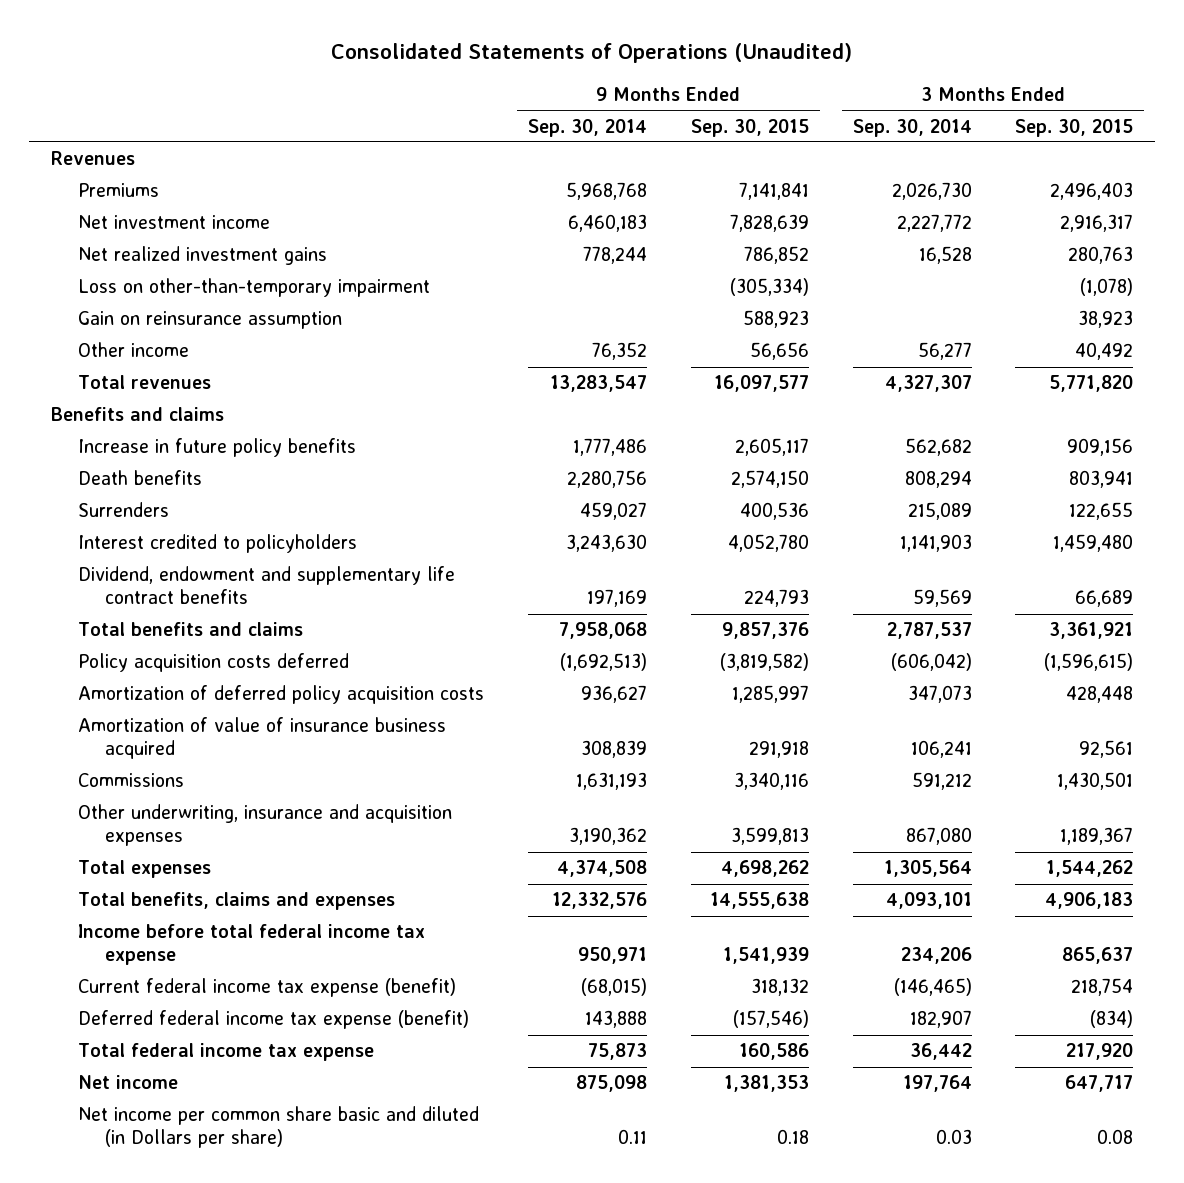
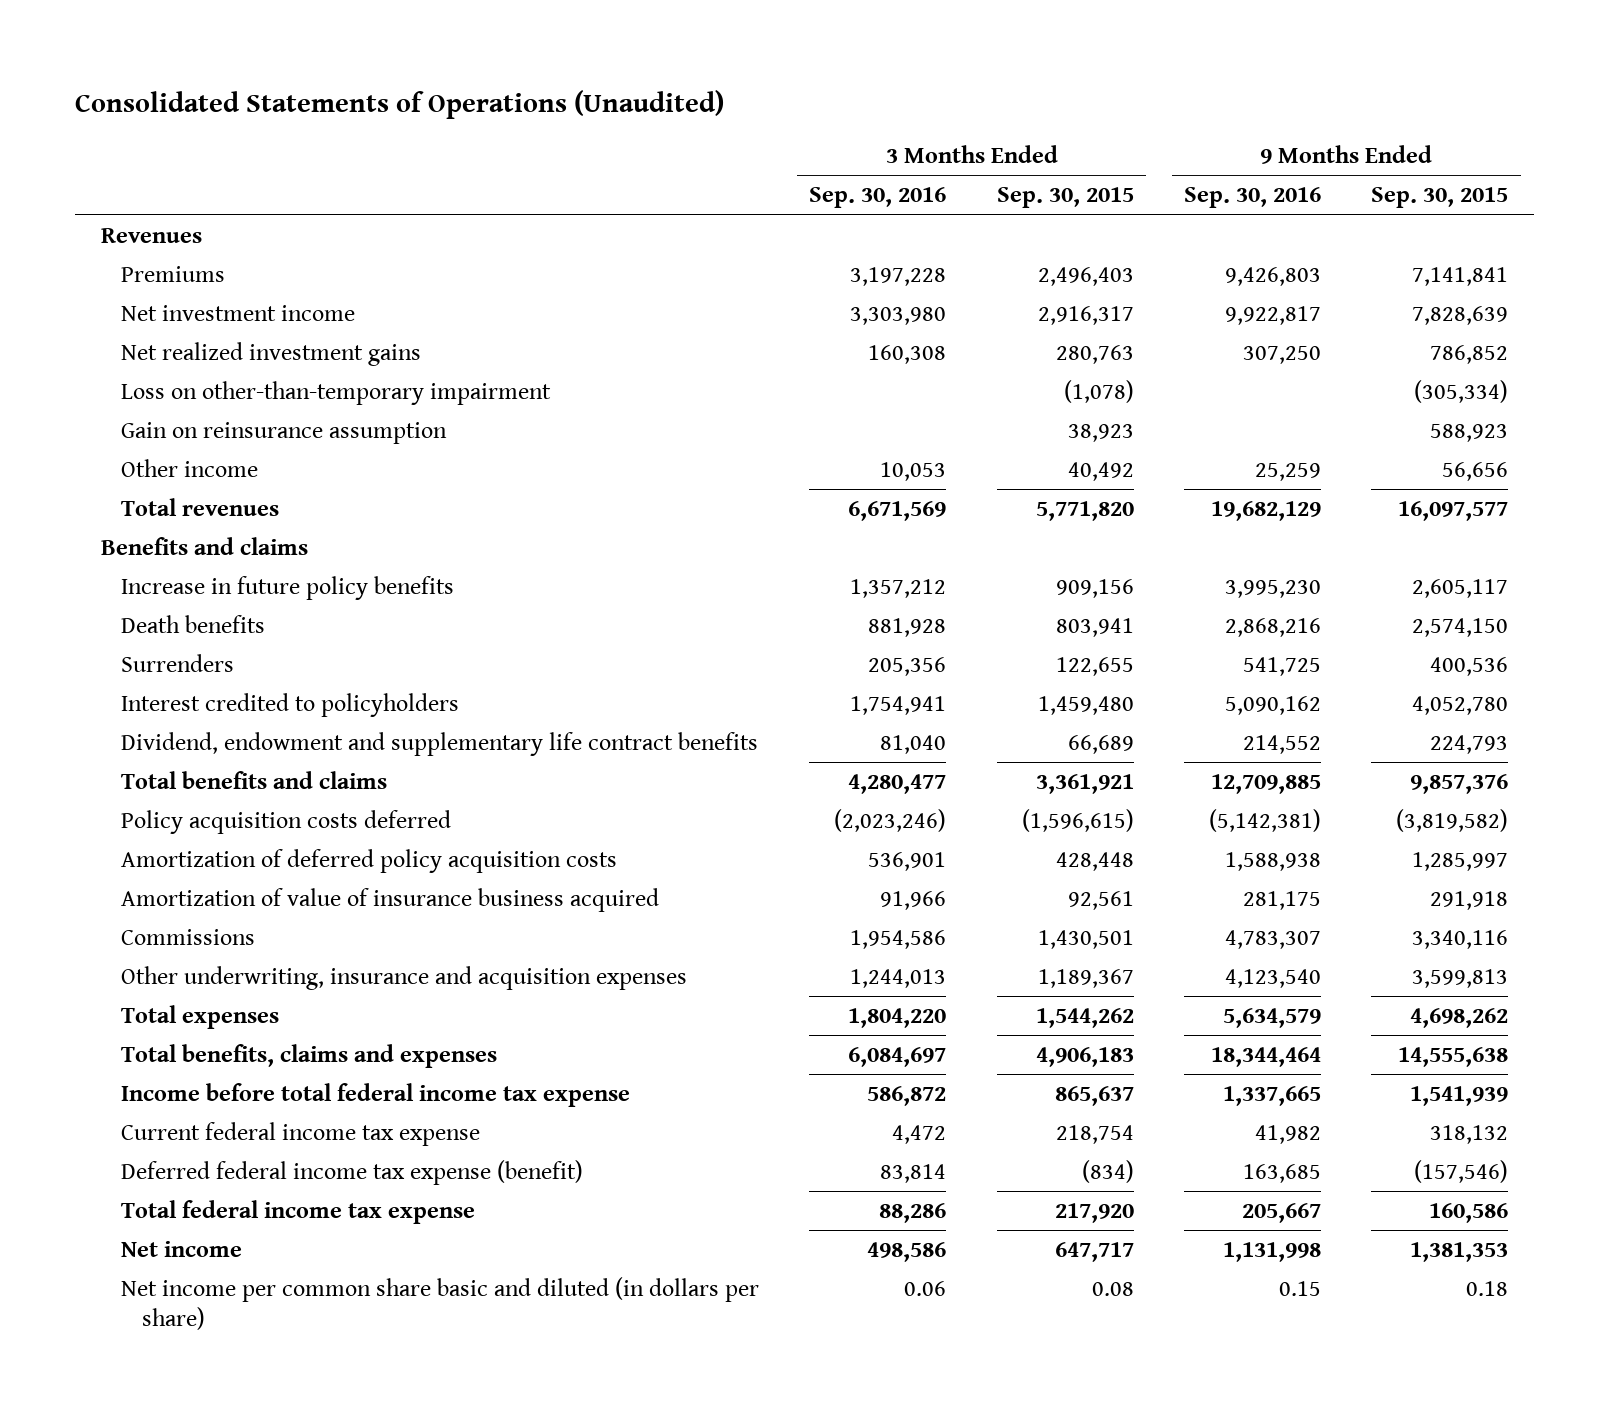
[528,118,648,137] Sep. 30, 2014 -> none
[852,118,972,137] Sep. 30, 2014 -> none
none -> [809,187,947,209] Sep. 30, 2016
none -> [1184,187,1322,209] Sep. 30, 2016
[78,978,457,998] Current federal income tax expense (benefit) -> [121,1121,481,1146] Current federal income tax expense
[78,1106,480,1149] Net income per common share basic and diluted (in Dollars per share) -> [121,1276,760,1331] Net income per common share basic and diluted (in dollars per share)

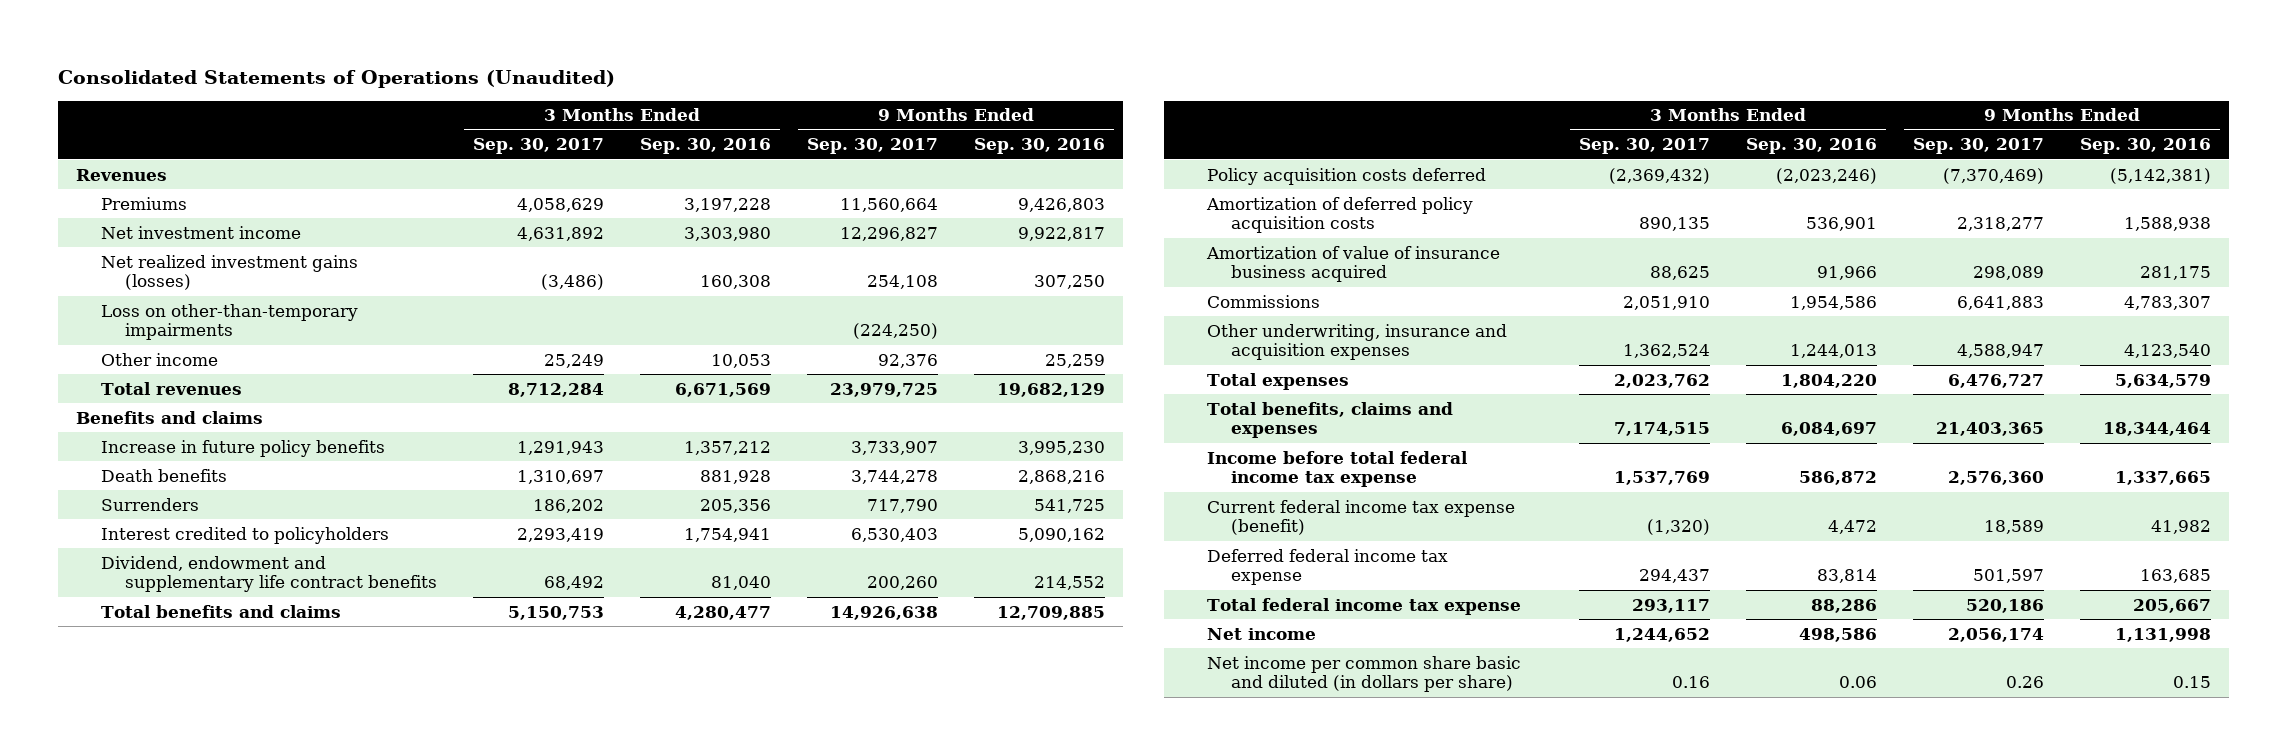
[996,187,1134,209] Sep. 30, 2015 -> none
[1371,187,1509,209] Sep. 30, 2015 -> none
none -> [472,138,604,155] Sep. 30, 2017
none -> [806,138,938,155] Sep. 30, 2017
[121,421,448,444] Gain on reinsurance assumption -> none
[121,341,422,366] Net realized investment gains -> [100,254,358,291] Net realized investment gains (losses)
[121,380,552,405] Loss on other-than-temporary impairment -> [100,303,358,341] Loss on other-than-temporary impairments
[121,1121,481,1146] Current federal income tax expense -> [1206,499,1515,536] Current federal income tax expense (benefit)
[121,1159,584,1185] Deferred federal income tax expense (benefit) -> [1206,548,1448,586] Deferred federal income tax expense

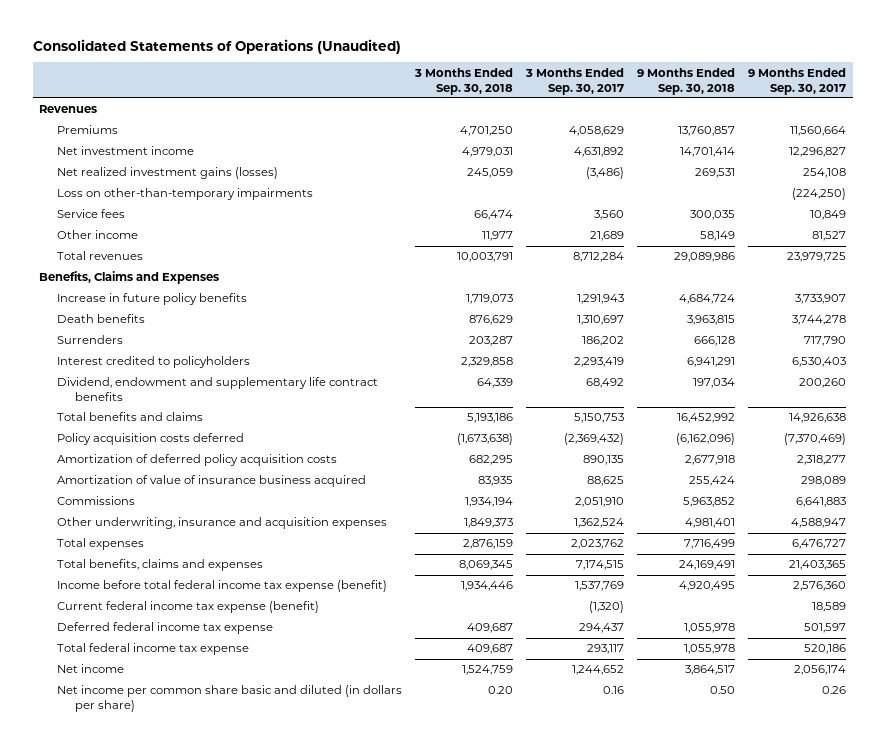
[639,138,771,155] Sep. 30, 2016 -> none
[973,138,1105,155] Sep. 30, 2016 -> none
none -> [414,67,514,95] 3 Months Ended Sep. 30, 2018
none -> [637,67,736,95] 9 Months Ended Sep. 30, 2018
none -> [57,209,126,219] Service fees
[543,353,604,368] 25,249 -> [590,231,625,242] 21,689
[877,353,938,368] 92,376 -> [812,231,847,242] 81,527
[76,410,264,424] Benefits and claims -> [39,271,220,285] Benefits, Claims and Expenses
[1206,450,1468,488] Income before total federal income tax expense -> [57,580,388,593] Income before total federal income tax expense (benefit)

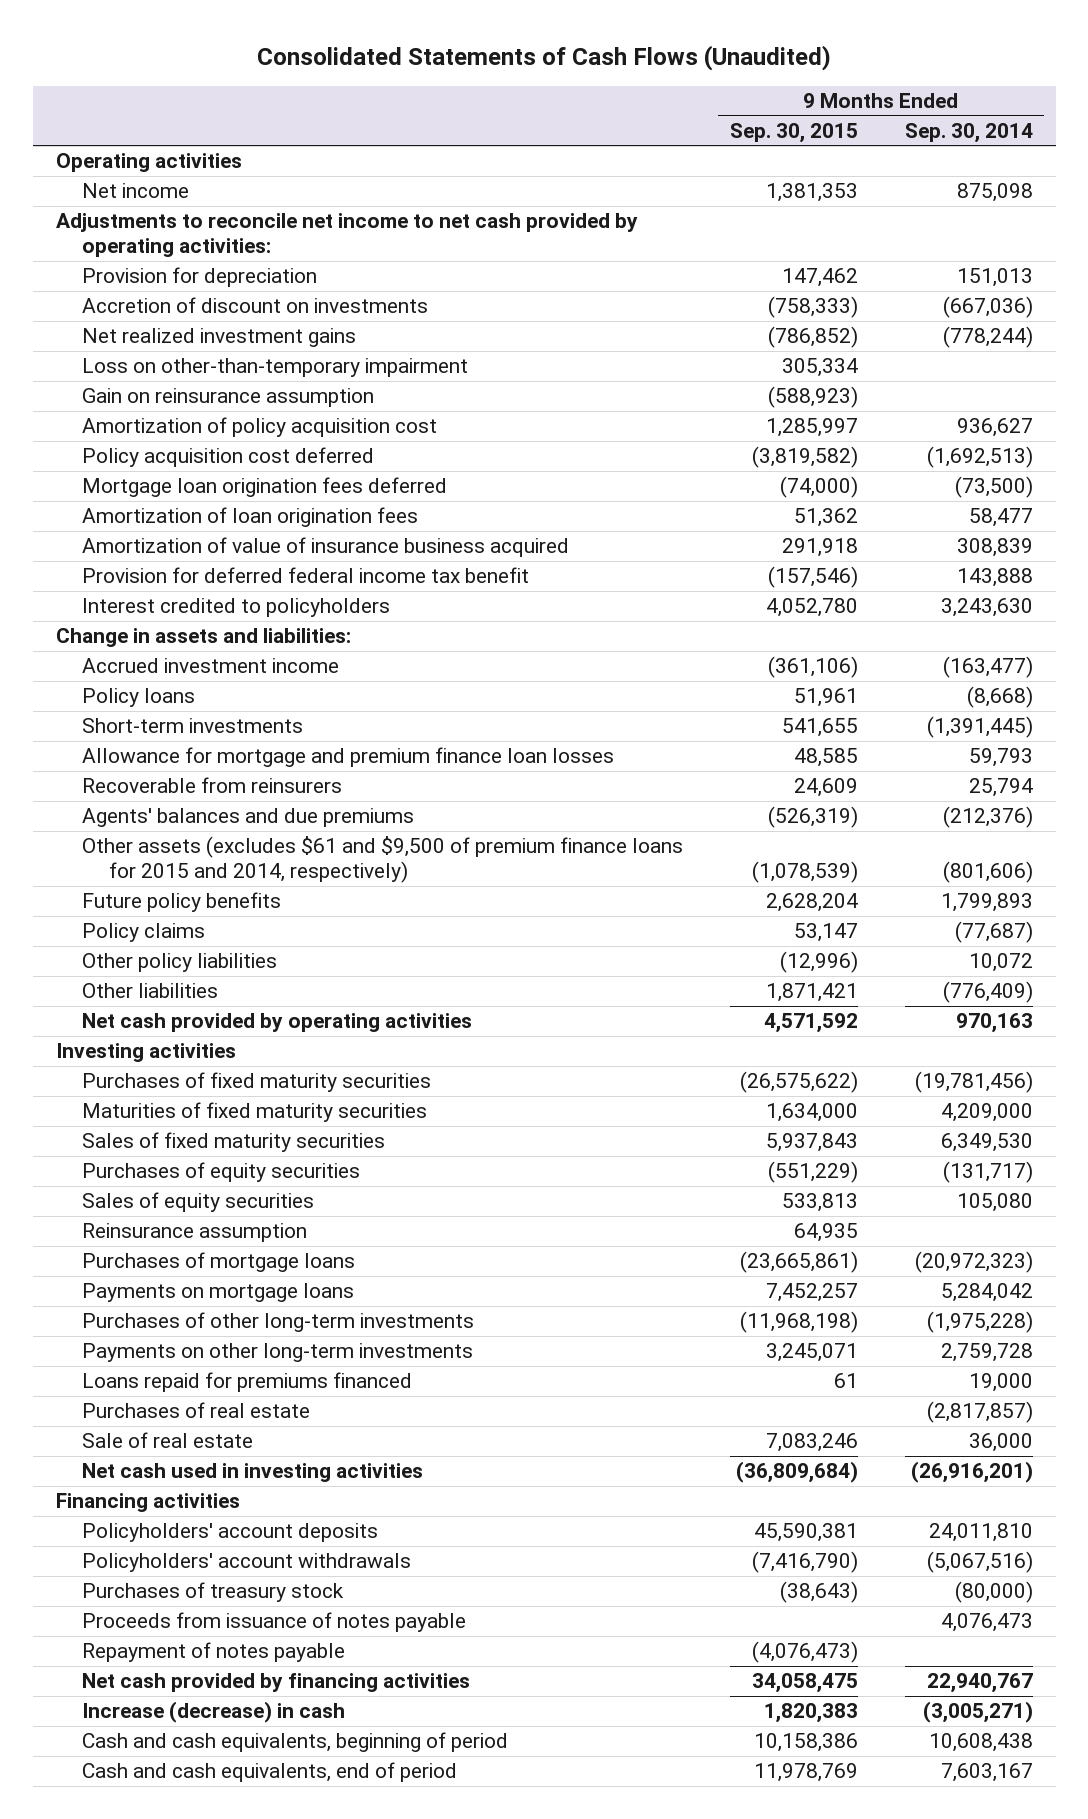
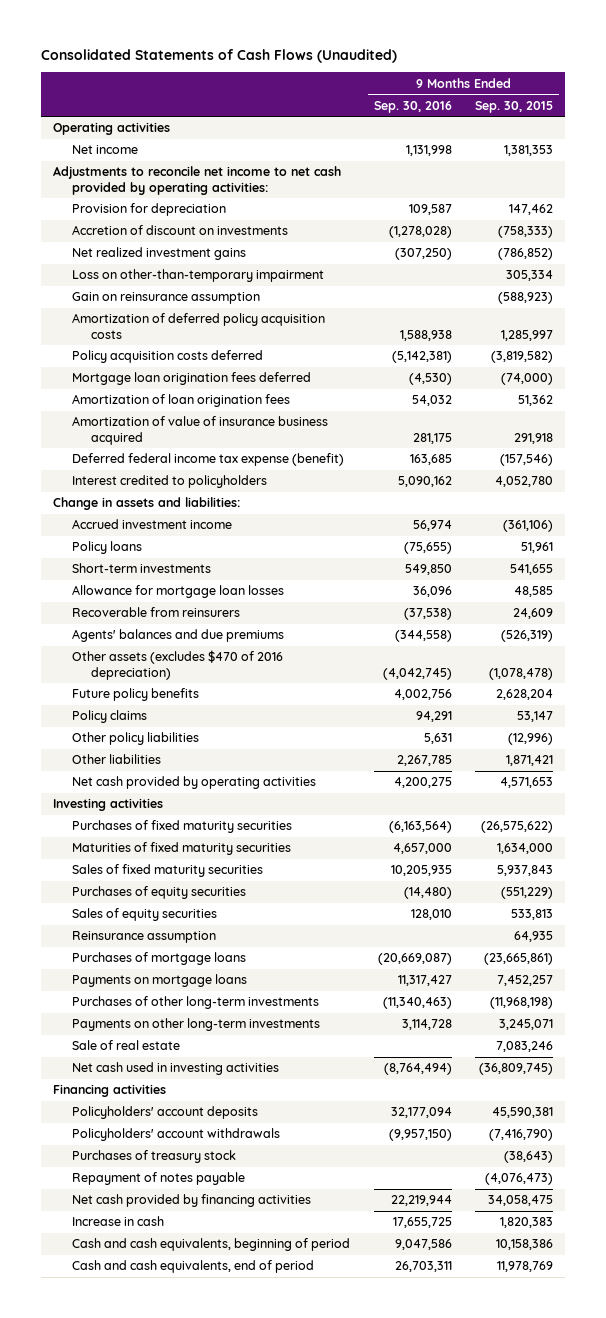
[904,122,1033,143] Sep. 30, 2014 -> none
none -> [373,100,452,113] Sep. 30, 2016
[82,417,438,438] Amortization of policy acquisition cost -> [72,313,326,339] Amortization of deferred policy acquisition costs
[82,447,375,468] Policy acquisition cost deferred -> [72,350,264,364] Policy acquisition costs deferred
[82,567,530,584] Provision for deferred federal income tax benefit -> [72,453,345,467] Deferred federal income tax expense (benefit)
[82,747,615,768] Allowance for mortgage and premium finance loan losses -> [72,585,285,599] Allowance for mortgage loan losses
[82,836,684,884] Other assets (excludes $61 and $9,500 of premium finance loans for 2015 and 2014, respectively) -> [72,650,284,680] Other assets (excludes $470 of 2016 depreciation)
[751,861,858,884] (1,078,539) -> [489,667,554,680] (1,078,478)
[763,1013,858,1034] 4,571,592 -> [500,777,554,789] 4,571,653
[82,1372,413,1393] Loans repaid for premiums financed -> none
[82,1402,311,1419] Purchases of real estate -> none
[735,1461,858,1484] (36,809,684) -> [479,1063,554,1076] (36,809,745)
[82,1612,467,1633] Proceeds from issuance of notes payable -> none
[82,1701,346,1724] Increase (decrease) in cash -> [72,1216,165,1227] Increase in cash

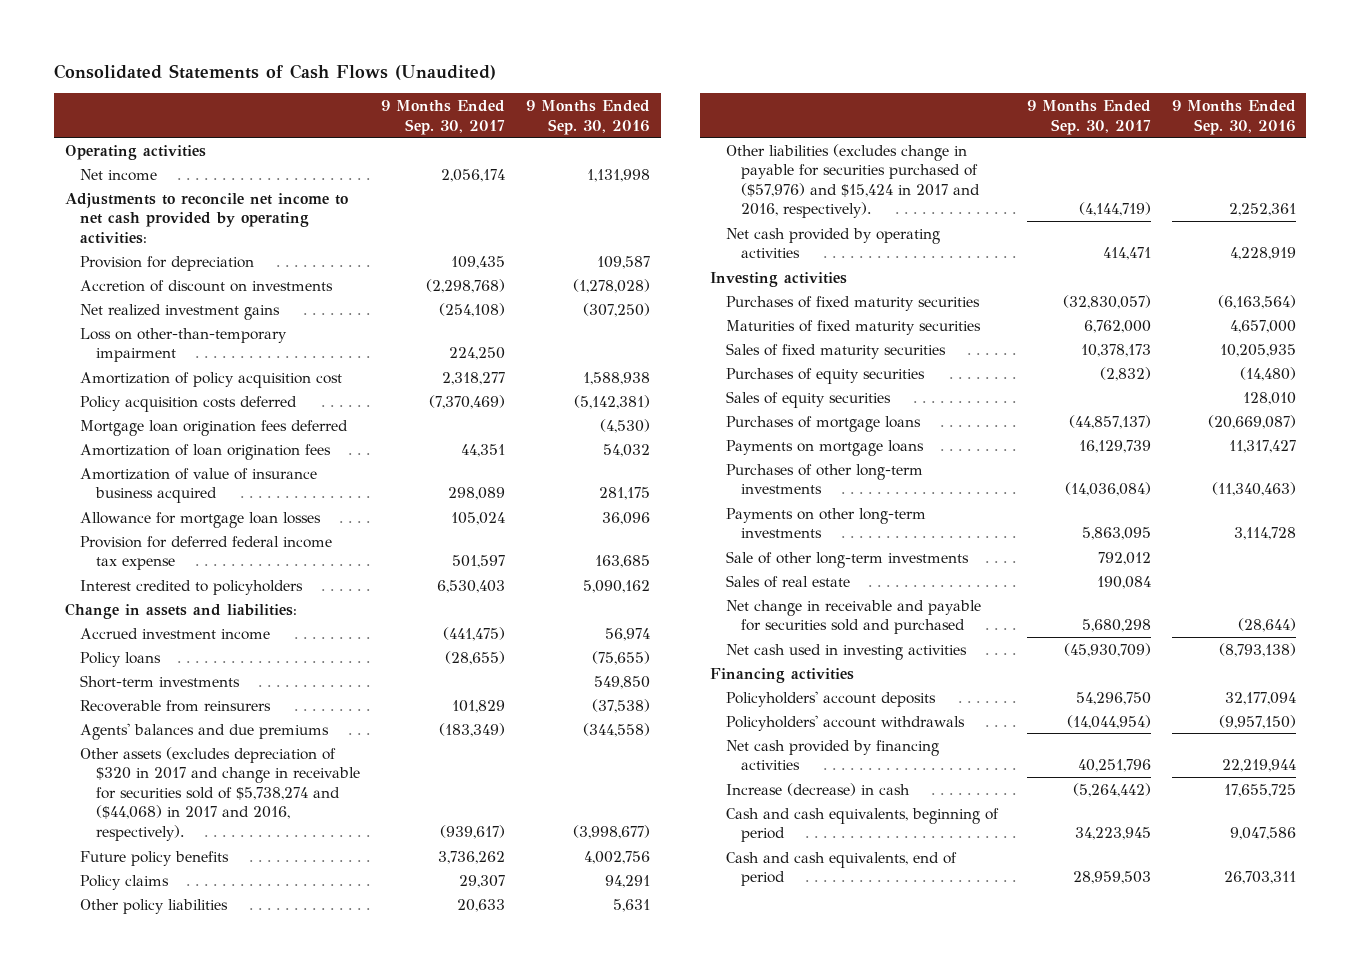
[475,100,554,113] Sep. 30, 2015 -> none
none -> [380,100,505,135] 9 Months Ended Sep. 30, 2017
[72,292,261,305] Gain on reinsurance assumption -> none
[72,313,326,339] Amortization of deferred policy acquisition costs -> [80,371,343,388] Amortization of policy acquisition cost
[72,585,285,599] Allowance for mortgage loan losses -> [80,511,322,528] Allowance for mortgage loan losses
[72,453,345,467] Deferred federal income tax expense (benefit) -> [80,535,333,571] Provision for deferred federal income tax expense
[72,650,284,680] Other assets (excludes $470 of 2016 depreciation) -> [80,746,360,841] Other assets (excludes depreciation of $320 in 2017 and change in receivable for securities sold of $5,738,274 and ($44,068) in 2017 and 2016, respectively).
[382,667,452,680] (4,042,745) -> [573,824,651,839] (3,998,677)
[72,754,162,765] Other liabilities -> none
none -> [725,143,981,219] Other liabilities (excludes change in payable for securities purchased of ($57,976) and $15,424 in 2017 and 2016, respectively).
[393,777,452,789] 4,200,275 -> [1229,247,1296,261] 4,228,919
[72,931,217,944] Reinsurance assumption -> none
none -> [725,550,969,568] Sale of other long-term investments
[72,1040,181,1051] Sale of real estate -> [725,574,850,588] Sales of real estate
none -> [725,599,981,635] Net change in receivable and payable for securities sold and purchased
[383,1063,452,1076] (8,764,494) -> [1218,642,1296,657] (8,793,138)
[72,1150,237,1164] Purchases of treasury stock -> none
[72,1172,246,1186] Repayment of notes payable -> none
[72,1216,165,1227] Increase in cash -> [725,782,910,796] Increase (decrease) in cash

